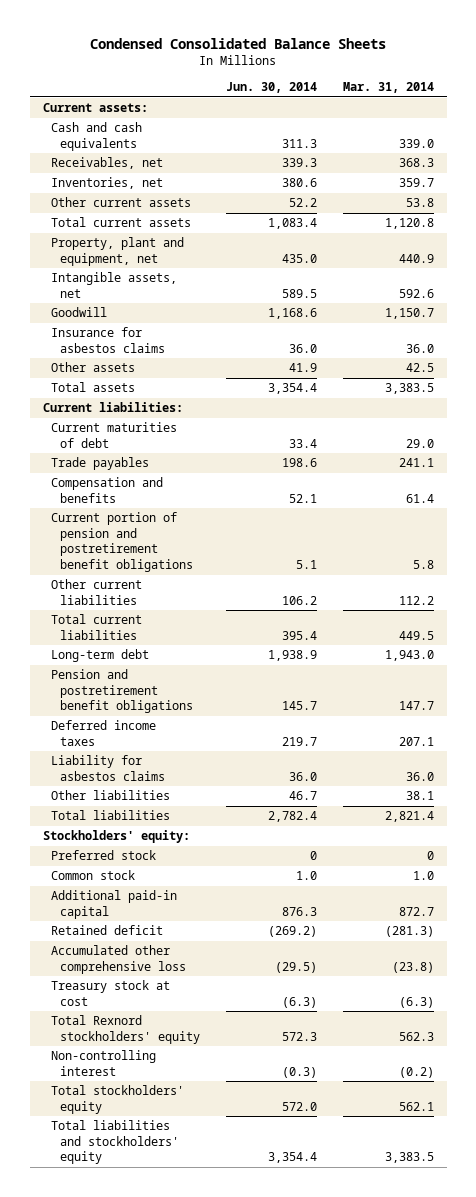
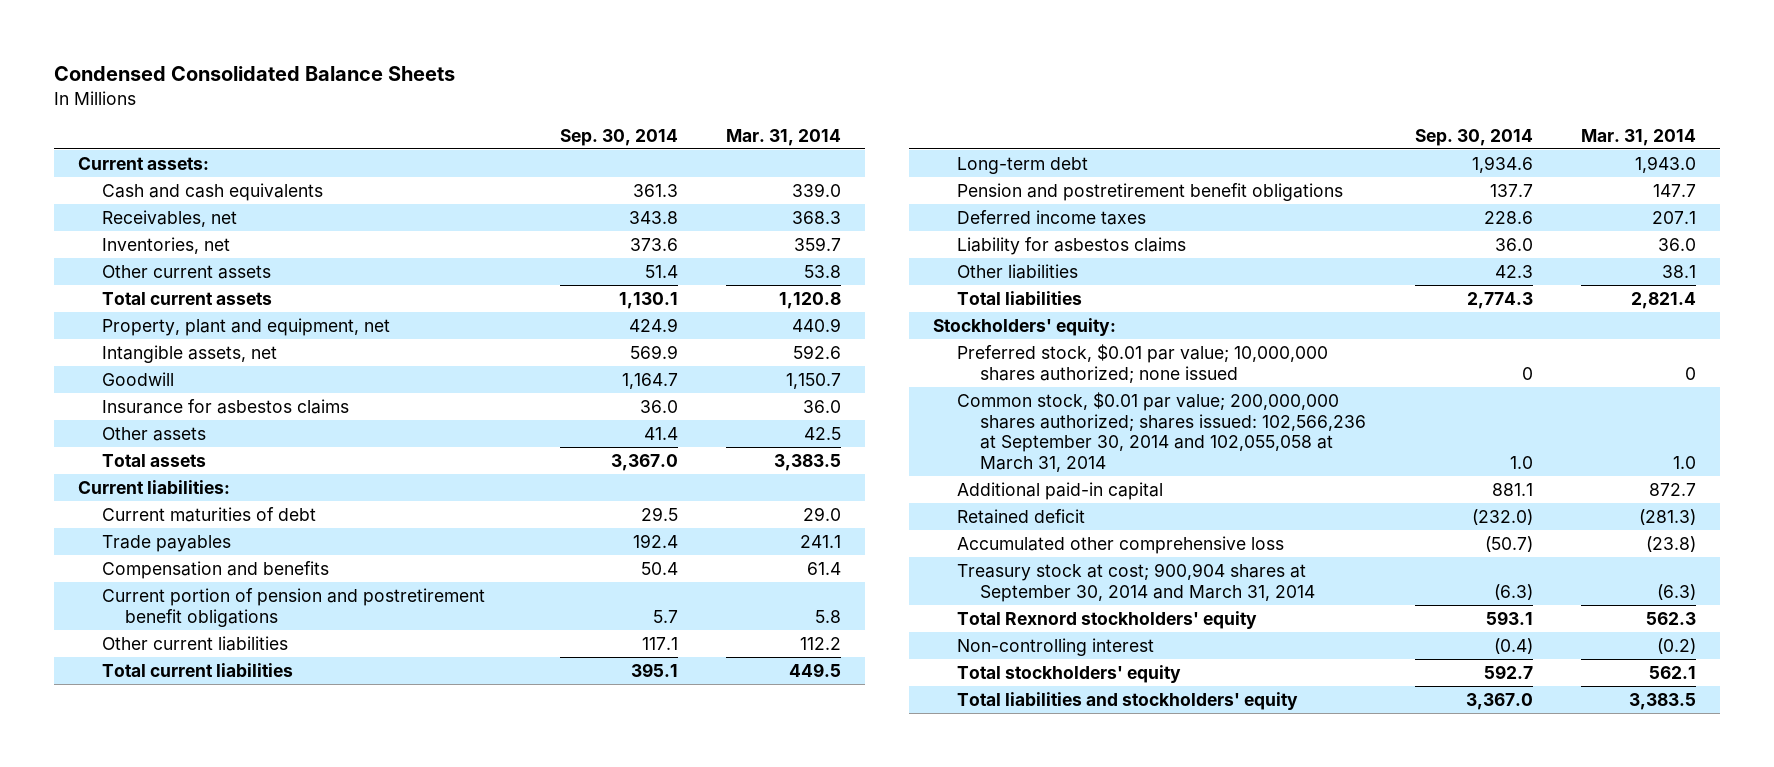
[225,82,317,94] Jun. 30, 2014 -> none
none -> [559,128,678,146] Sep. 30, 2014
[51,850,157,861] Preferred stock -> [956,343,1328,383] Preferred stock, $0.01 par value; 10,000,000 shares authorized; none issued
[51,870,136,881] Common stock -> [956,391,1366,473] Common stock, $0.01 par value; 200,000,000 shares authorized; shares issued: 102,566,236 at September 30, 2014 and 102,055,058 at March 31, 2014
[51,980,171,1006] Treasury stock at cost -> [956,562,1315,602] Treasury stock at cost; 900,904 shares at September 30, 2014 and March 31, 2014

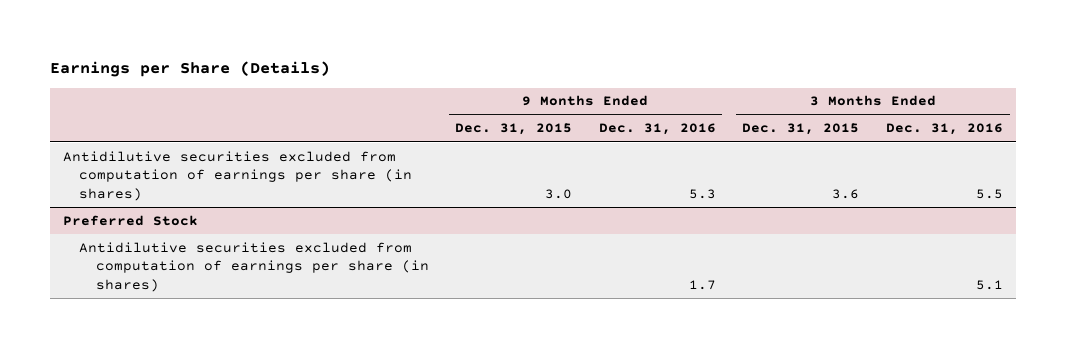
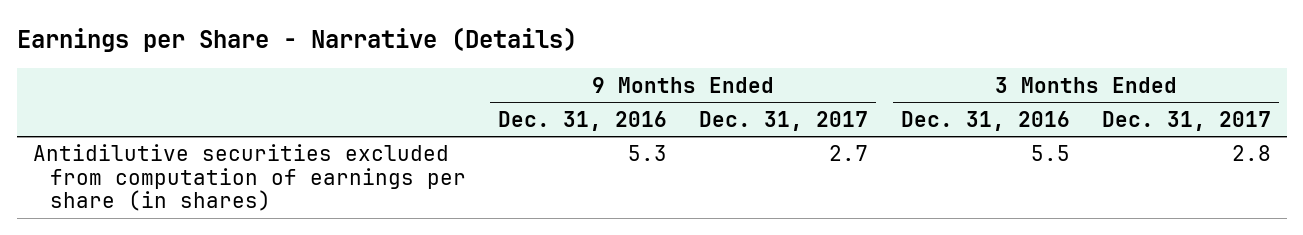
[50,60,331,77] Earnings per Share (Details) -> [16,27,577,53] Earnings per Share - Narrative (Details)
[455,123,573,136] Dec. 31, 2015 -> none
[742,123,860,136] Dec. 31, 2015 -> none
none -> [699,110,869,131] Dec. 31, 2017
none -> [1101,110,1271,131] Dec. 31, 2017
[63,214,199,226] Preferred Stock -> none
[79,241,429,292] Antidilutive securities excluded from computation of earnings per share (in shares) -> none

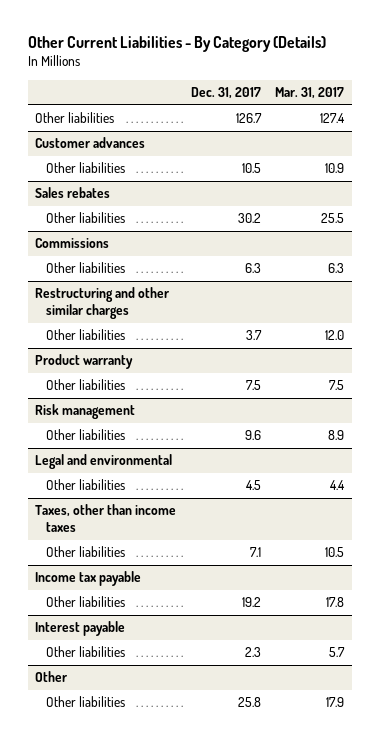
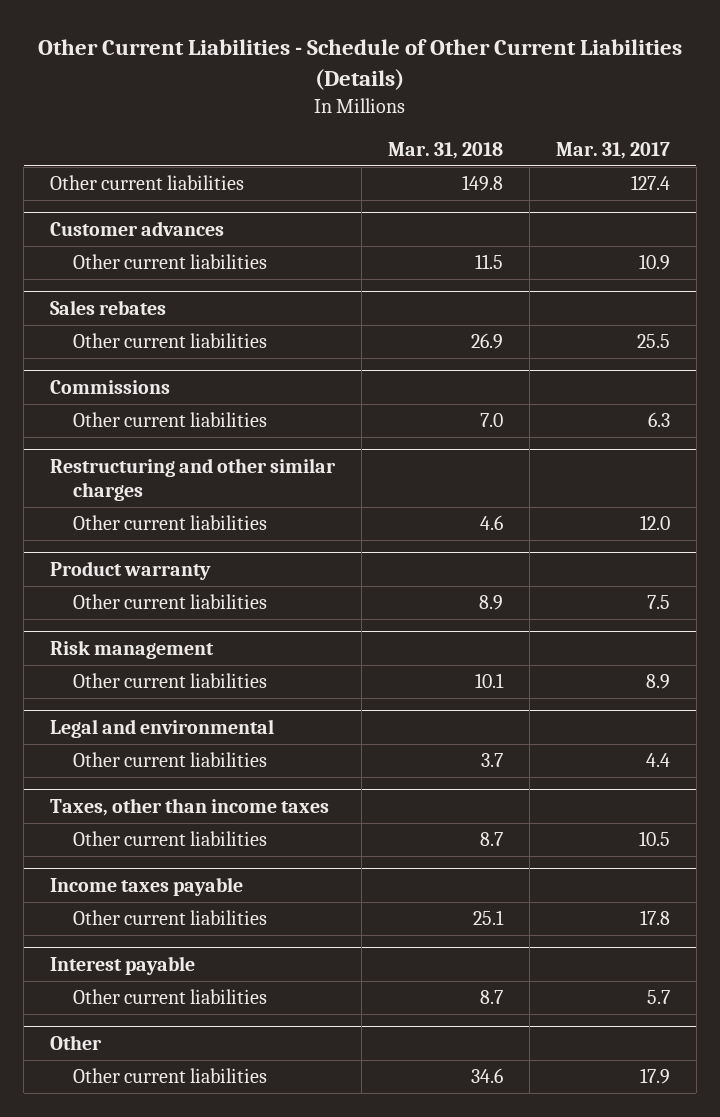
[27,36,326,53] Other Current Liabilities - By Category (Details) -> [37,38,682,90] Other Current Liabilities - Schedule of Other Current Liabilities (Details)
[190,87,261,100] Dec. 31, 2017 -> none
none -> [387,141,503,159] Mar. 31, 2018
[35,112,115,124] Other liabilities -> [50,175,245,191] Other current liabilities
[45,162,125,174] Other liabilities -> [72,254,267,270] Other current liabilities
[45,212,125,224] Other liabilities -> [72,333,267,349] Other current liabilities
[45,262,125,274] Other liabilities -> [72,412,267,428] Other current liabilities
[45,329,125,341] Other liabilities -> [72,515,267,531] Other current liabilities
[45,379,125,391] Other liabilities -> [72,594,267,610] Other current liabilities
[45,429,125,441] Other liabilities -> [72,673,267,689] Other current liabilities
[45,479,125,491] Other liabilities -> [72,752,267,768] Other current liabilities
[45,546,125,558] Other liabilities -> [72,831,267,847] Other current liabilities
[35,571,142,587] Income tax payable -> [50,876,244,896] Income taxes payable
[45,596,125,608] Other liabilities -> [72,910,267,926] Other current liabilities
[45,646,125,658] Other liabilities -> [72,989,267,1005] Other current liabilities
[45,696,125,708] Other liabilities -> [72,1068,267,1084] Other current liabilities

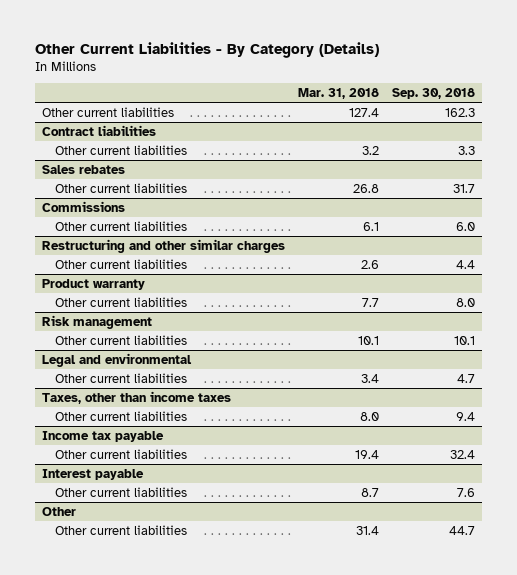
[37,38,682,90] Other Current Liabilities - Schedule of Other Current Liabilities (Details) -> [35,42,380,59] Other Current Liabilities - By Category (Details)
[555,141,670,159] Mar. 31, 2017 -> none
none -> [391,88,475,100] Sep. 30, 2018
[461,175,503,192] 149.8 -> [348,107,379,117] 127.4
[50,220,225,236] Customer advances -> [41,124,156,136] Contract liabilities
[474,254,503,270] 11.5 -> [361,145,379,155] 3.2
[470,333,503,350] 26.9 -> [352,183,379,193] 26.8
[479,413,503,428] 7.0 -> [362,221,379,231] 6.1
[479,515,503,531] 4.6 -> [360,259,379,269] 2.6
[478,595,503,611] 8.9 -> [361,297,379,307] 7.7
[480,753,503,768] 3.7 -> [360,373,379,383] 3.4
[479,832,503,847] 8.7 -> [359,411,379,421] 8.0
[50,876,244,896] Income taxes payable -> [41,430,164,442] Income tax payable
[472,910,504,926] 25.1 -> [354,449,379,459] 19.4
[470,1068,503,1084] 34.6 -> [355,525,379,535] 31.4

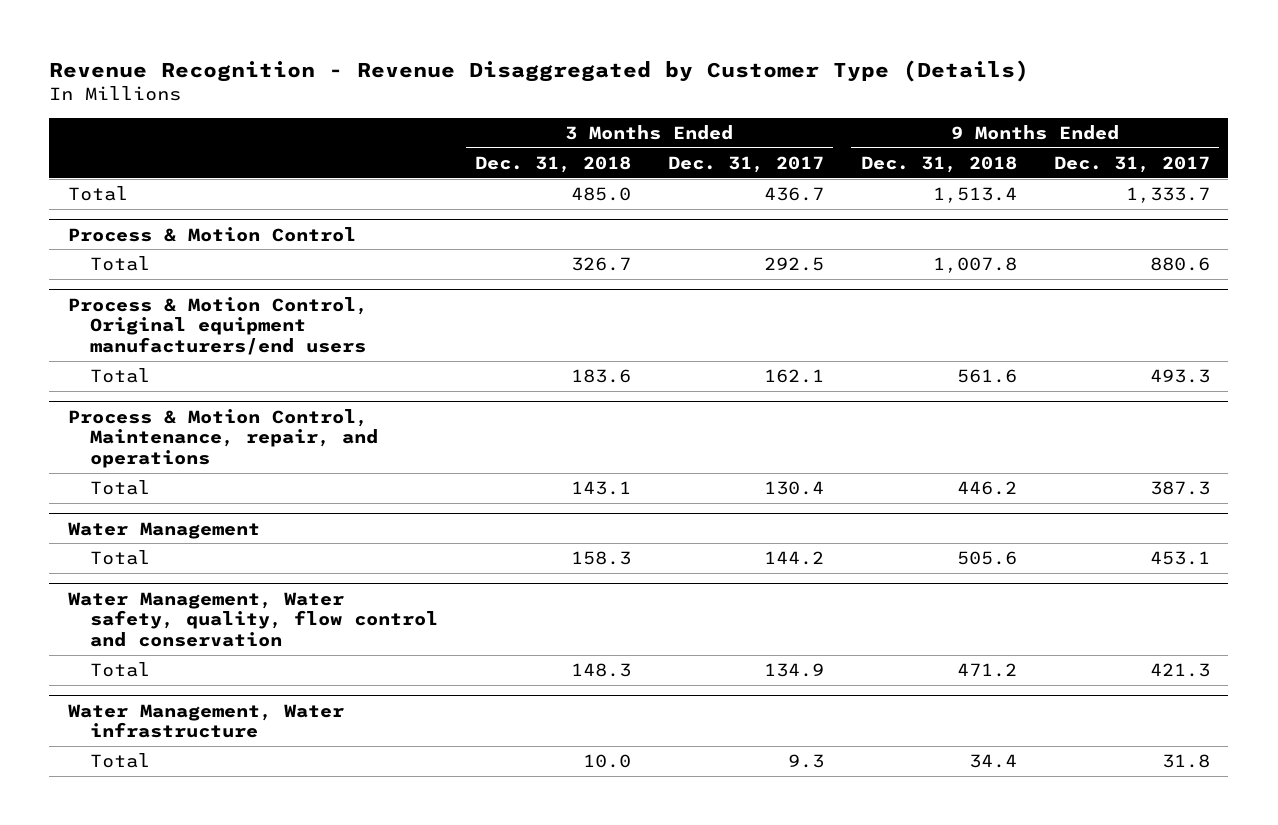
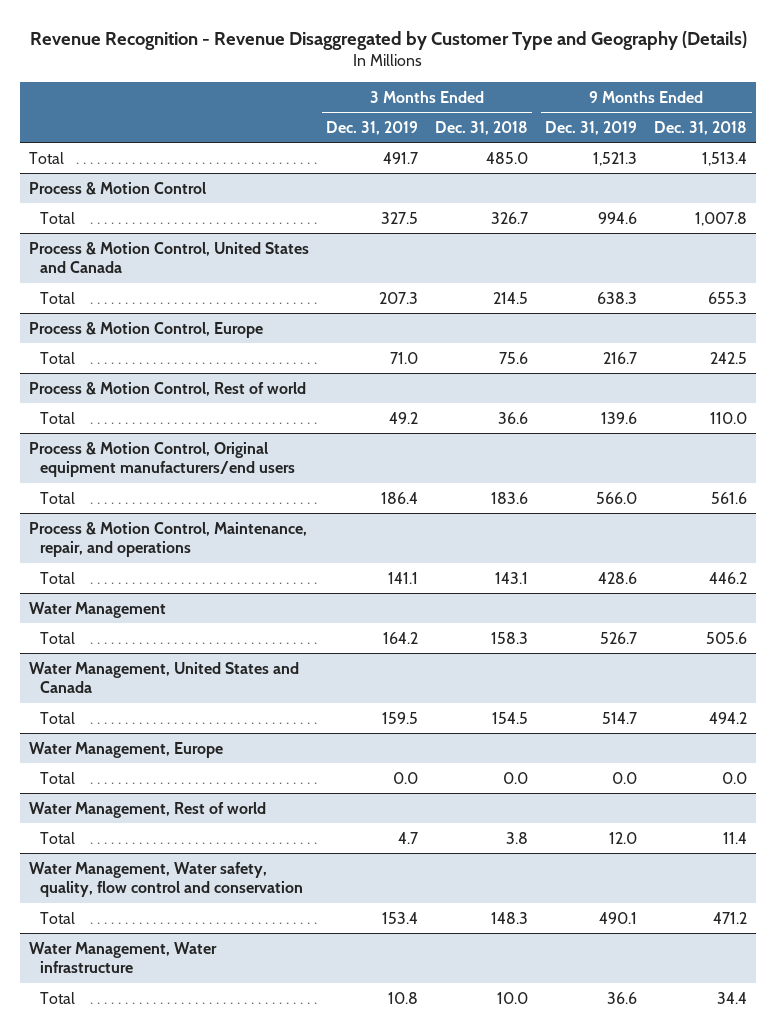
[49,59,1030,82] Revenue Recognition - Revenue Disaggregated by Customer Type (Details) -> [30,30,748,50] Revenue Recognition - Revenue Disaggregated by Customer Type and Geography (Details)
[667,156,824,174] Dec. 31, 2017 -> none
[1053,156,1210,174] Dec. 31, 2017 -> none
none -> [325,120,418,135] Dec. 31, 2019
none -> [545,120,638,135] Dec. 31, 2019
none -> [28,241,309,274] Process & Motion Control, United States and Canada
none -> [40,291,76,304] Total
none -> [28,321,263,338] Process & Motion Control, Europe
none -> [40,351,76,364] Total
none -> [28,381,306,396] Process & Motion Control, Rest of world
none -> [40,411,76,424] Total
none -> [28,661,299,694] Water Management, United States and Canada
none -> [40,711,76,724] Total
none -> [28,741,223,758] Water Management, Europe
none -> [40,771,76,784] Total
none -> [28,801,266,818] Water Management, Rest of world
none -> [40,831,76,844] Total

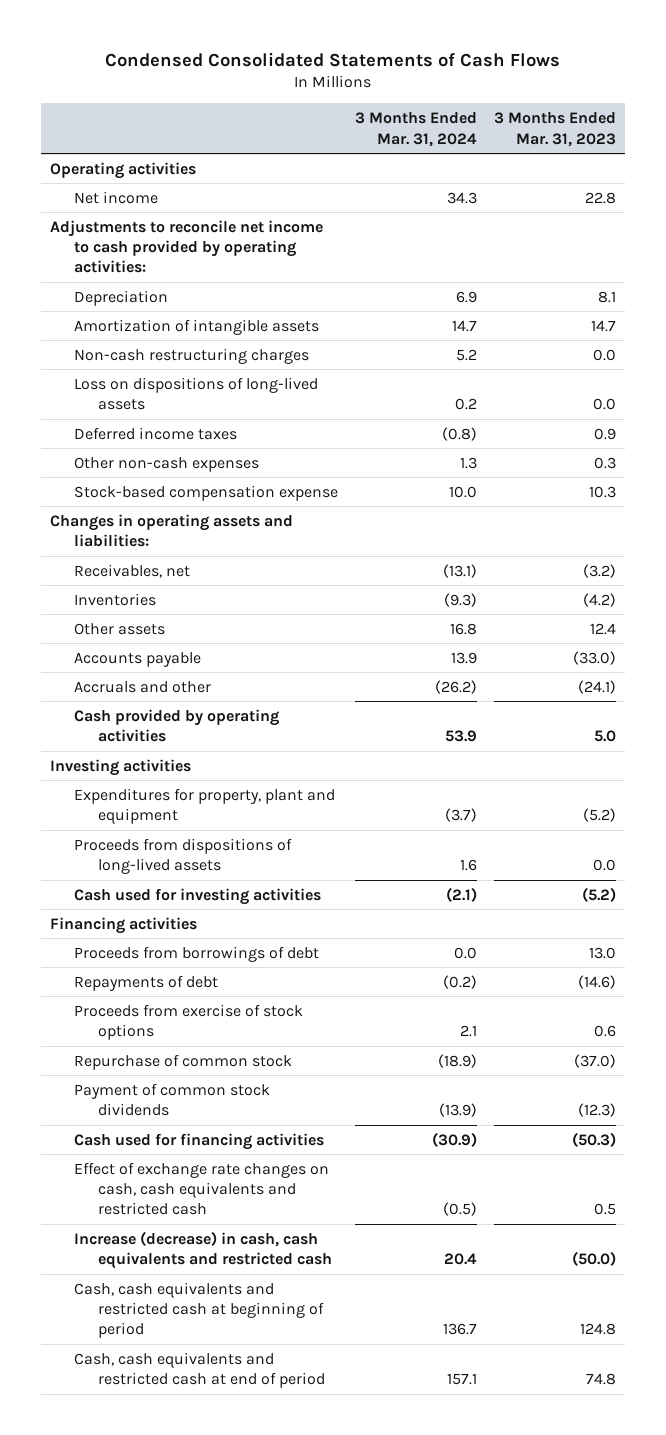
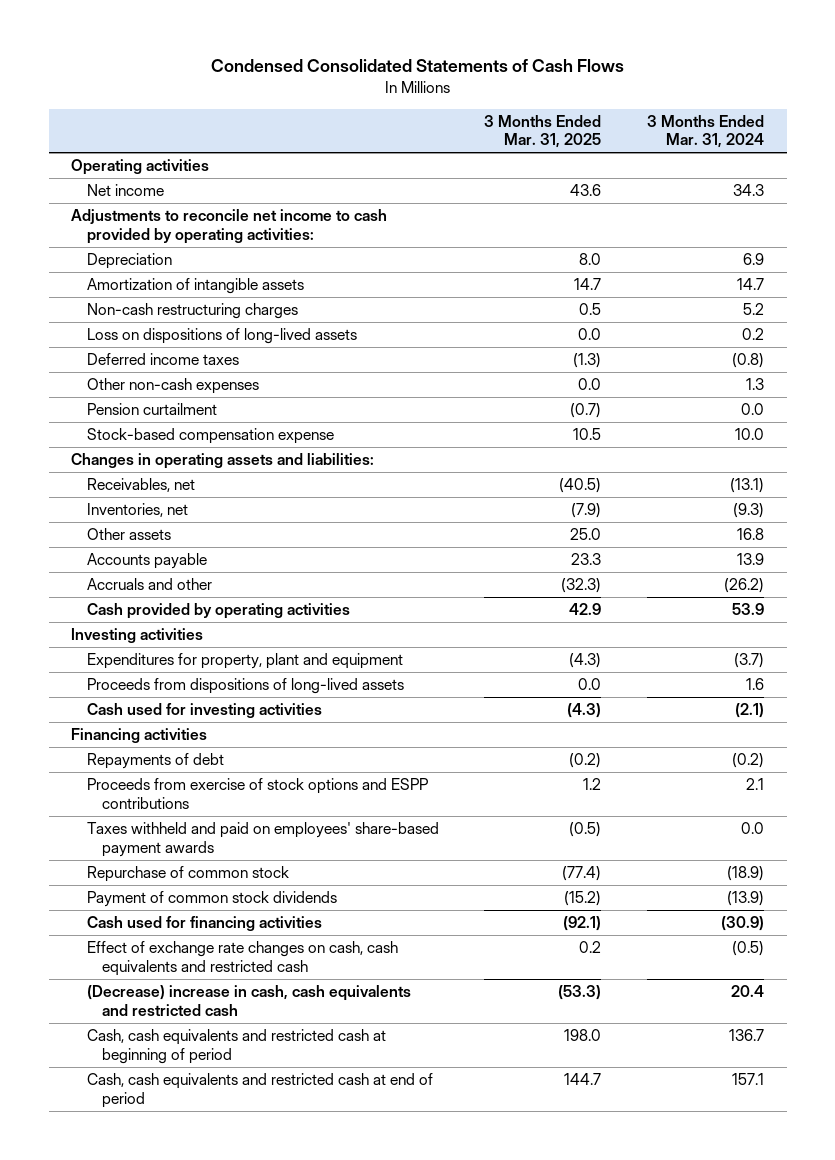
[494,112,617,147] 3 Months Ended Mar. 31, 2023 -> none
none -> [484,114,602,149] 3 Months Ended Mar. 31, 2025
none -> [86,403,217,416] Pension curtailment
[73,592,156,606] Inventories -> [86,503,188,518] Inventories, net
[73,945,319,962] Proceeds from borrowings of debt -> none
[73,1003,303,1041] Proceeds from exercise of stock options -> [86,778,428,809] Proceeds from exercise of stock options and ESPP contributions
none -> [86,822,439,857] Taxes withheld and paid on employees' share-based payment awards
[73,1230,332,1270] Increase (decrease) in cash, cash equivalents and restricted cash -> [86,985,411,1016] (Decrease) increase in cash, cash equivalents and restricted cash

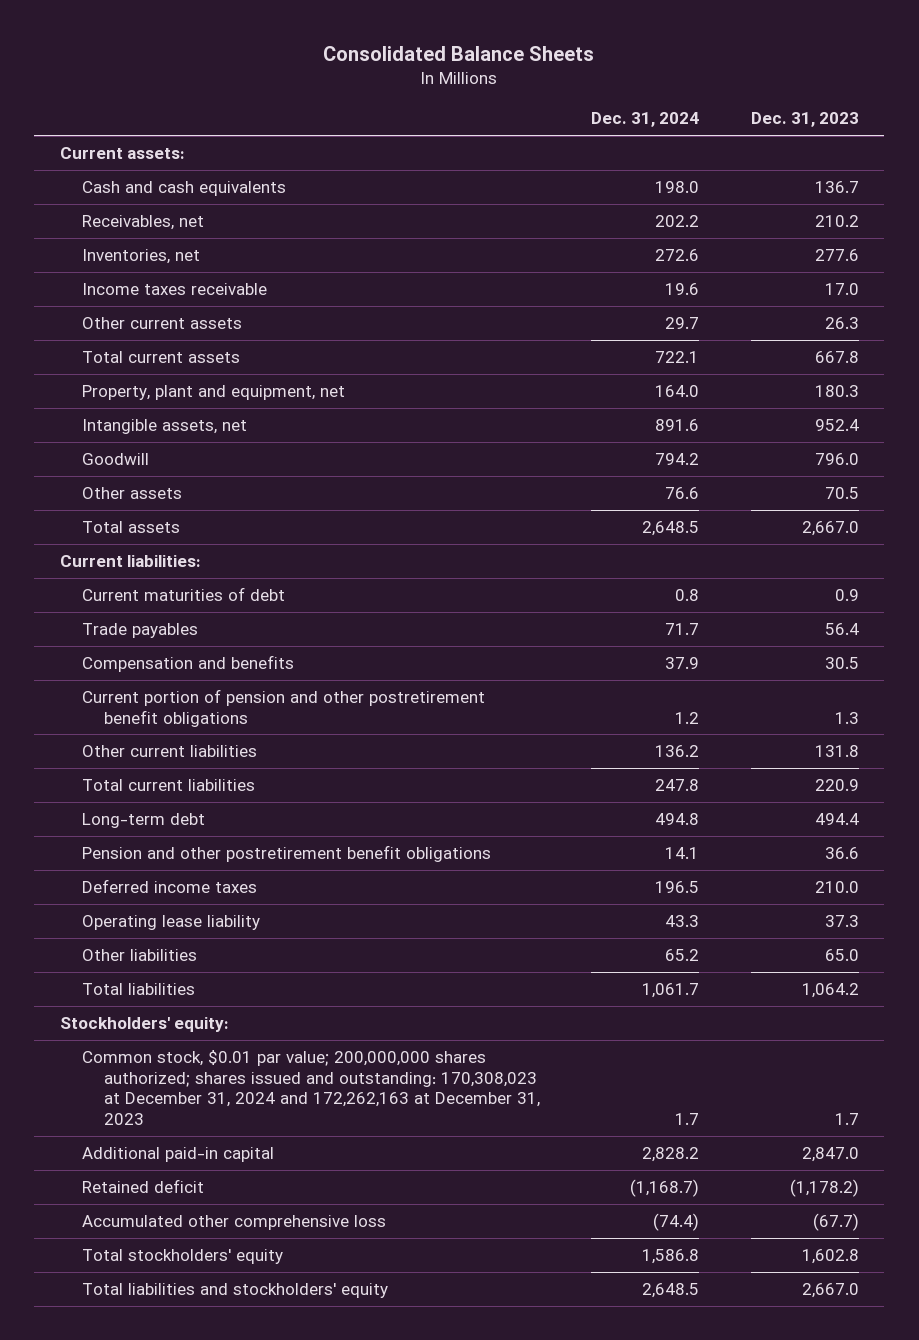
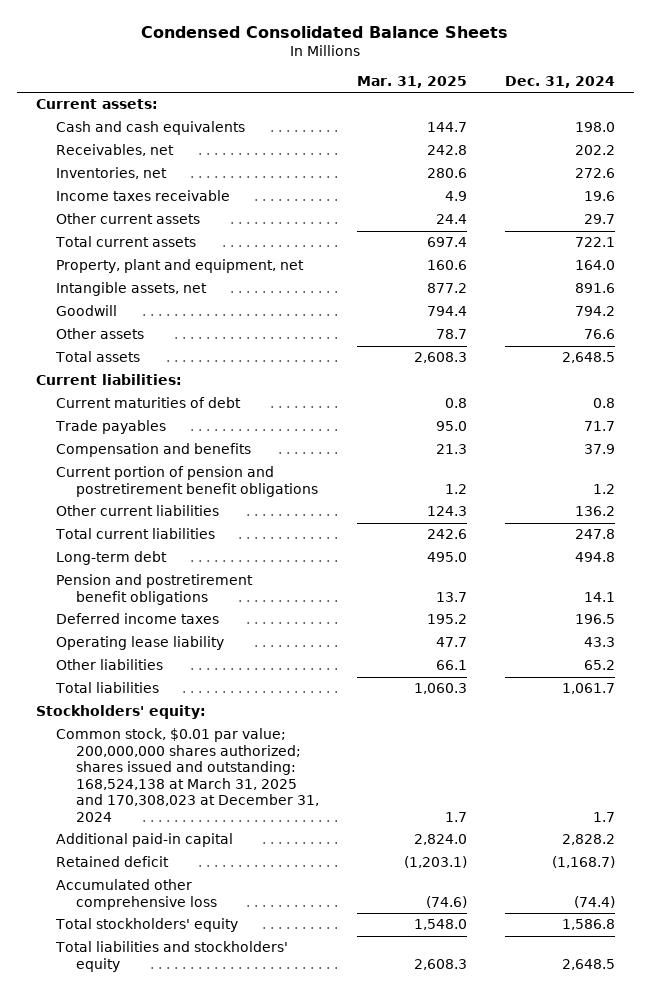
[323,46,595,62] Consolidated Balance Sheets -> [141,25,509,38] Condensed Consolidated Balance Sheets
[750,112,859,128] Dec. 31, 2023 -> none
none -> [357,75,468,88] Mar. 31, 2025
[81,688,485,727] Current portion of pension and other postretirement benefit obligations -> [55,466,319,497] Current portion of pension and postretirement benefit obligations
[81,844,491,862] Pension and other postretirement benefit obligations -> [55,574,253,605] Pension and postretirement benefit obligations
[81,1049,540,1125] Common stock, $0.01 par value; 200,000,000 shares authorized; shares issued and outstanding: 170,308,023 at December 31, 2024 and 172,262,163 at December 31, 2023 -> [55,728,320,822] Common stock, $0.01 par value; 200,000,000 shares authorized; shares issued and outstanding: 168,524,138 at March 31, 2025 and 170,308,023 at December 31, 2024

